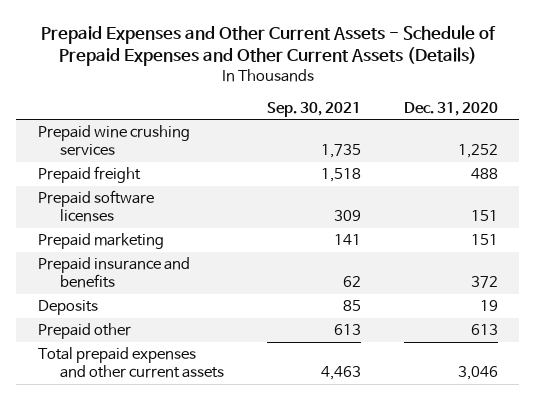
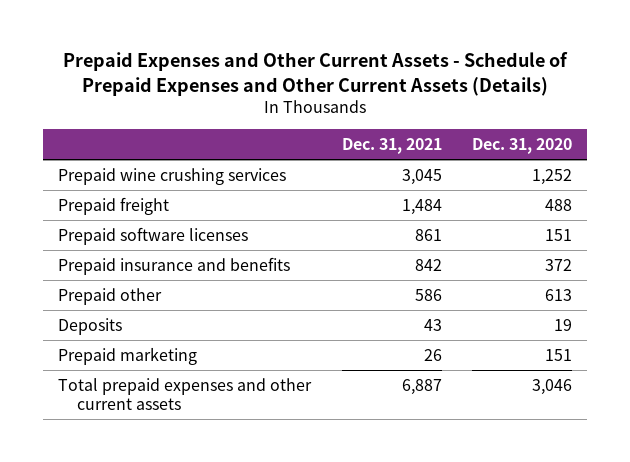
[266,101,361,117] Sep. 30, 2021 -> none
none -> [341,137,442,154] Dec. 31, 2021
[37,300,98,316] Deposits -> [58,317,123,335] Deposits
[37,233,164,250] Prepaid marketing -> [58,346,198,365] Prepaid marketing

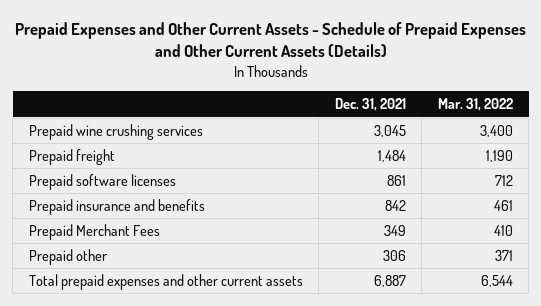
[472,137,573,154] Dec. 31, 2020 -> none
none -> [437,98,513,112] Mar. 31, 2022
[58,317,123,335] Deposits -> none
[58,346,198,365] Prepaid marketing -> none
none -> [28,223,160,240] Prepaid Merchant Fees
[414,288,442,301] 586 -> [382,249,406,261] 306

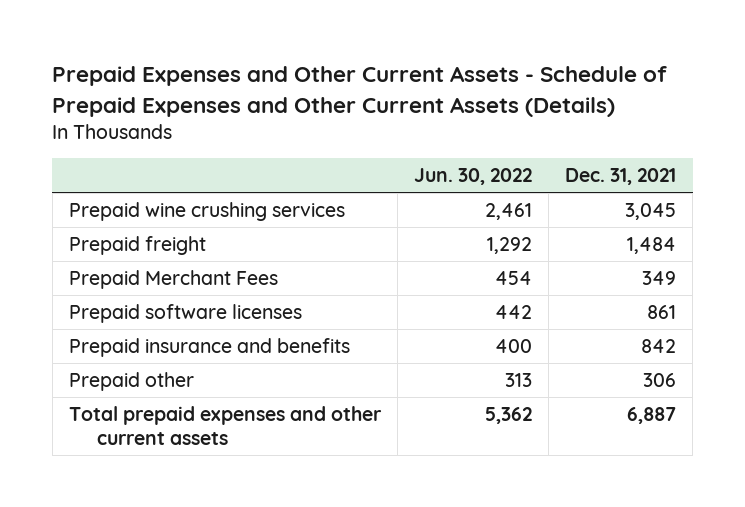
[437,98,513,112] Mar. 31, 2022 -> none
none -> [413,168,532,186] Jun. 30, 2022
[28,223,160,240] Prepaid Merchant Fees -> [68,269,278,289] Prepaid Merchant Fees

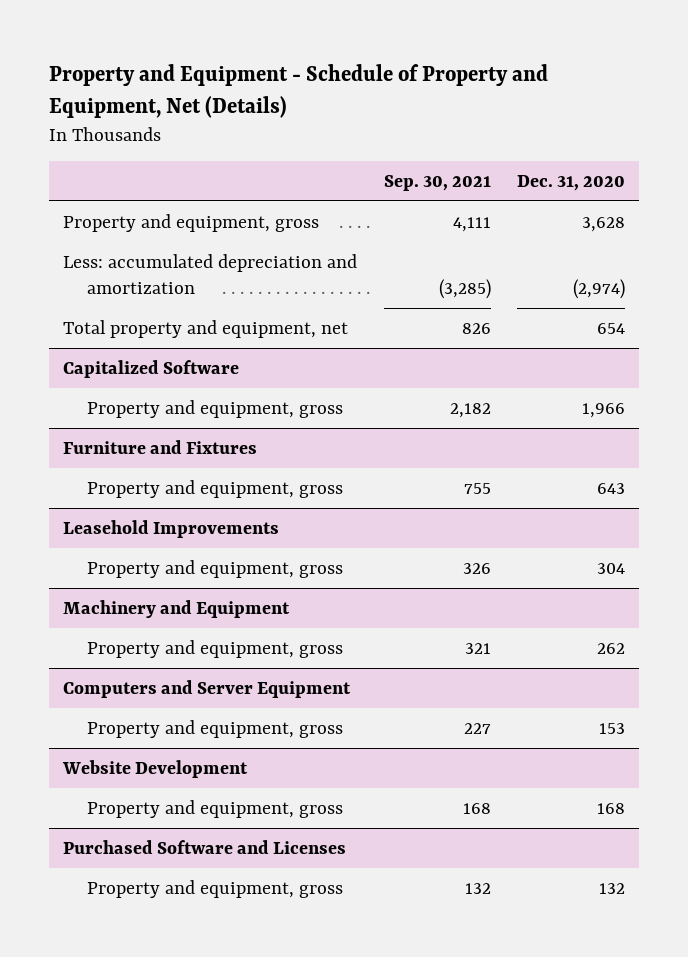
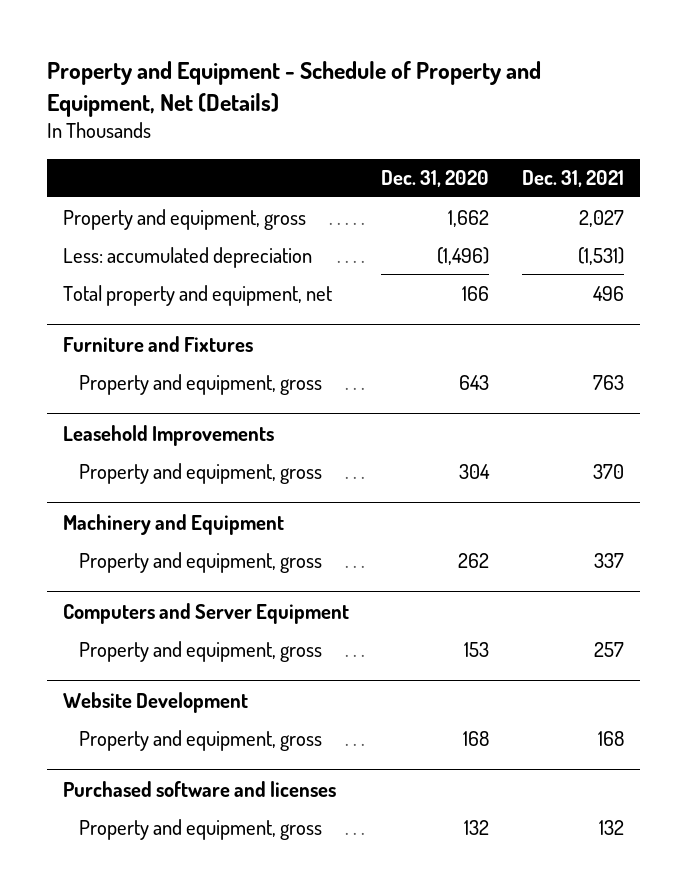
[383,174,491,191] Sep. 30, 2021 -> none
none -> [521,170,624,188] Dec. 31, 2021
[62,359,239,378] Capitalized Software -> none
[87,399,344,418] Property and equipment, gross -> none
[582,216,626,232] 3,628 -> [448,209,490,227] 1,662
[62,253,357,295] Less: accumulated depreciation and amortization -> [63,246,313,268] Less: accumulated depreciation
[573,279,626,300] (2,974) -> [437,246,490,265] (1,496)
[597,322,626,334] 654 -> [462,285,490,301] 166
[62,839,346,854] Purchased Software and Licenses -> [63,780,337,797] Purchased software and licenses

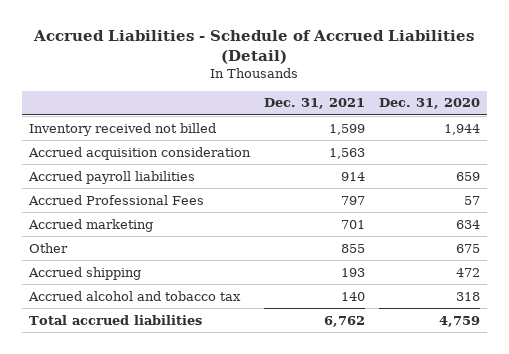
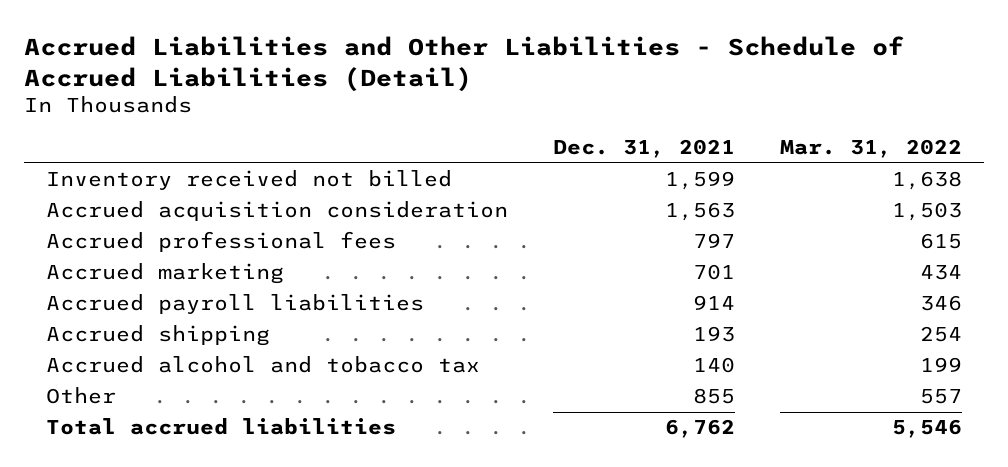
[33,30,475,64] Accrued Liabilities - Schedule of Accrued Liabilities (Detail) -> [23,35,904,92] Accrued Liabilities and Other Liabilities - Schedule of Accrued Liabilities (Detail)
[379,98,481,110] Dec. 31, 2020 -> none
none -> [779,139,962,159] Mar. 31, 2022
[27,194,204,205] Accrued Professional Fees -> [46,231,397,253] Accrued professional fees
[27,170,195,184] Accrued payroll liabilities -> [46,294,425,315] Accrued payroll liabilities
[28,242,68,253] Other -> [46,387,117,405] Other

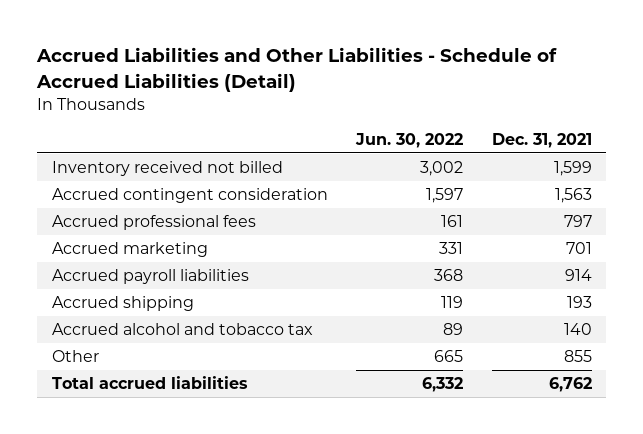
[779,139,962,159] Mar. 31, 2022 -> none
none -> [355,132,464,148] Jun. 30, 2022
[46,201,509,222] Accrued acquisition consideration -> [51,188,328,204] Accrued contingent consideration

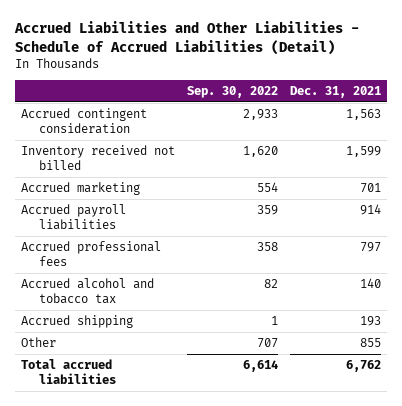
[355,132,464,148] Jun. 30, 2022 -> none
none -> [186,85,278,98] Sep. 30, 2022
[51,161,283,177] Inventory received not billed -> [20,145,175,171] Inventory received not billed
[51,215,256,231] Accrued professional fees -> [20,241,161,267] Accrued professional fees
[51,296,194,312] Accrued shipping -> [20,315,133,329] Accrued shipping

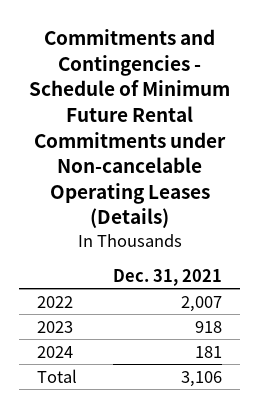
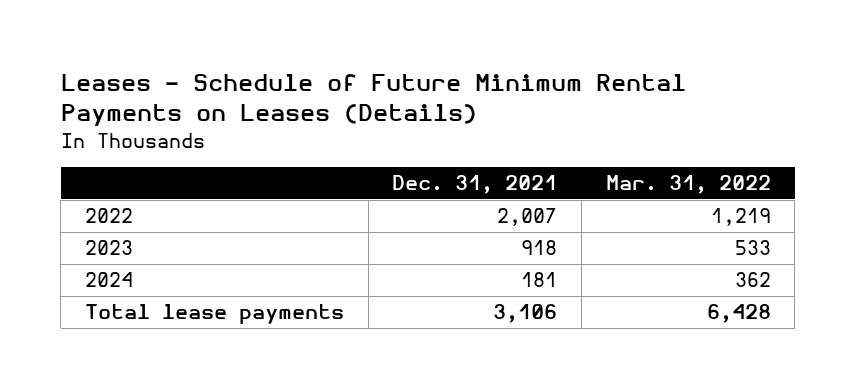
[28,29,230,229] Commitments and Contingencies - Schedule of Minimum Future Rental Commitments under Non-cancelable Operating Leases (Details) -> [60,74,686,127] Leases - Schedule of Future Minimum Rental Payments on Leases (Details)
none -> [605,175,771,195] Mar. 31, 2022
[37,368,78,383] Total -> [85,304,345,325] Total lease payments

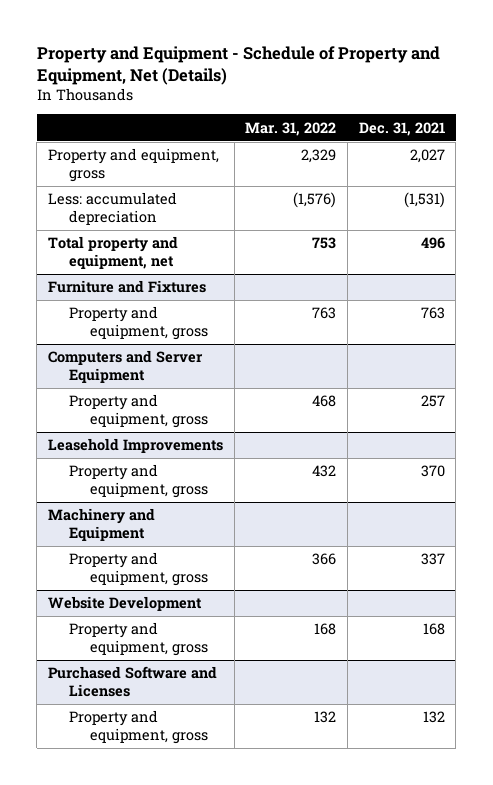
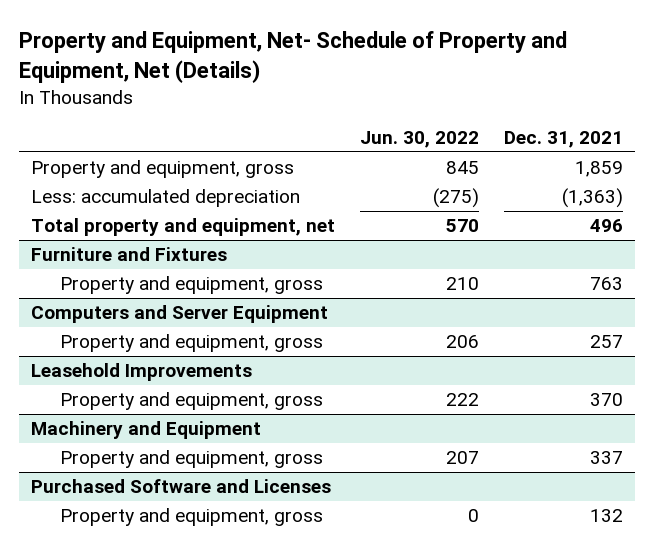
[36,45,440,85] Property and Equipment - Schedule of Property and Equipment, Net (Details) -> [18,31,567,84] Property and Equipment, Net- Schedule of Property and Equipment, Net (Details)
[245,121,337,136] Mar. 31, 2022 -> none
none -> [359,131,479,149] Jun. 30, 2022
[409,149,445,164] 2,027 -> [574,161,623,178] 1,859
[403,192,445,209] (1,531) -> [561,188,623,209] (1,363)
[47,596,202,612] Website Development -> none
[68,622,209,656] Property and equipment, gross -> none

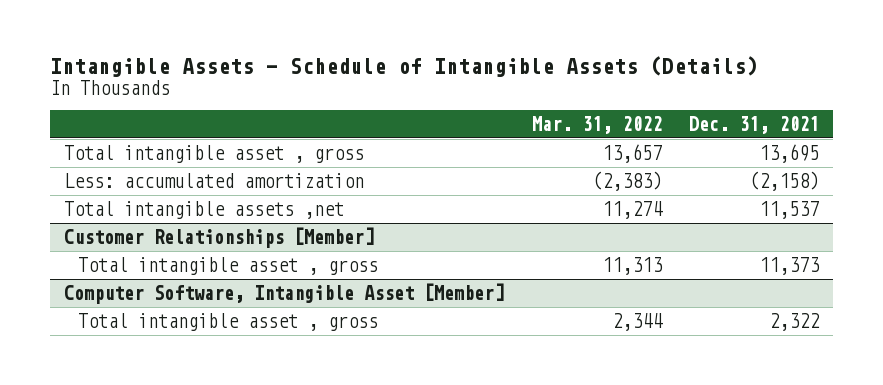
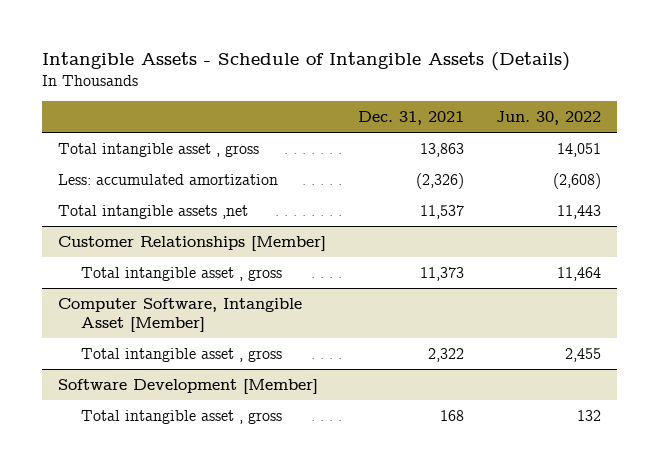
[531,116,662,135] Mar. 31, 2022 -> none
none -> [495,111,601,126] Jun. 30, 2022
[759,144,820,164] 13,695 -> [419,142,464,157] 13,863
[749,171,820,192] (2,158) -> [415,172,464,189] (2,326)
none -> [57,378,318,394] Software Development [Member]
none -> [80,409,282,424] Total intangible asset , gross

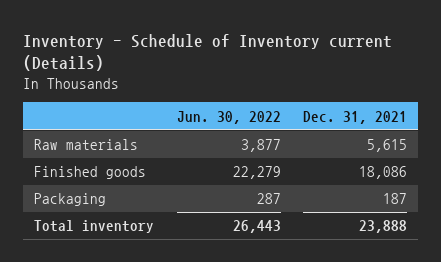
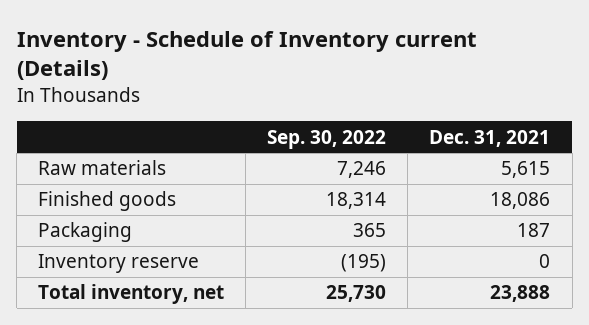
[176,110,281,124] Jun. 30, 2022 -> none
none -> [267,129,387,149] Sep. 30, 2022
none -> [38,254,200,274] Inventory reserve
[34,220,155,234] Total inventory -> [38,284,225,305] Total inventory, net

